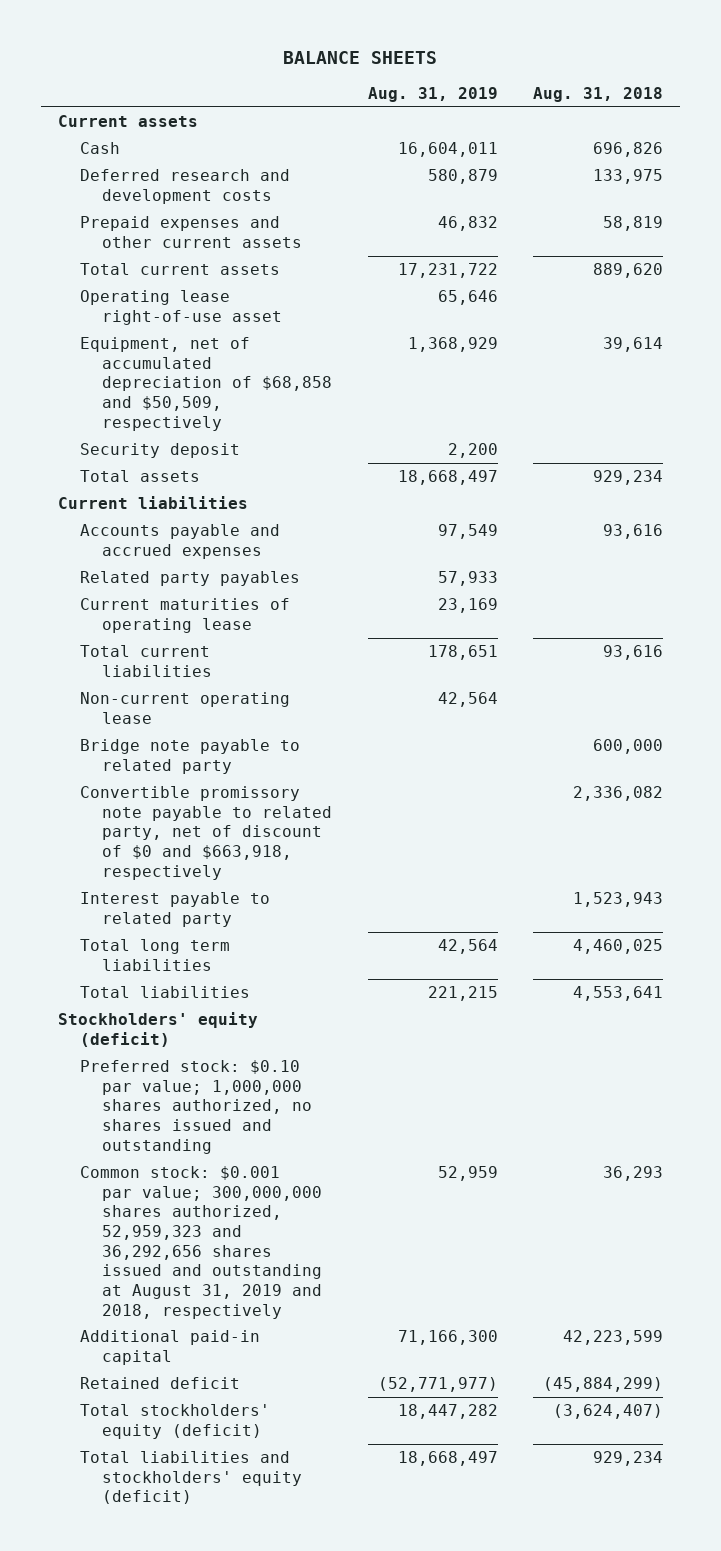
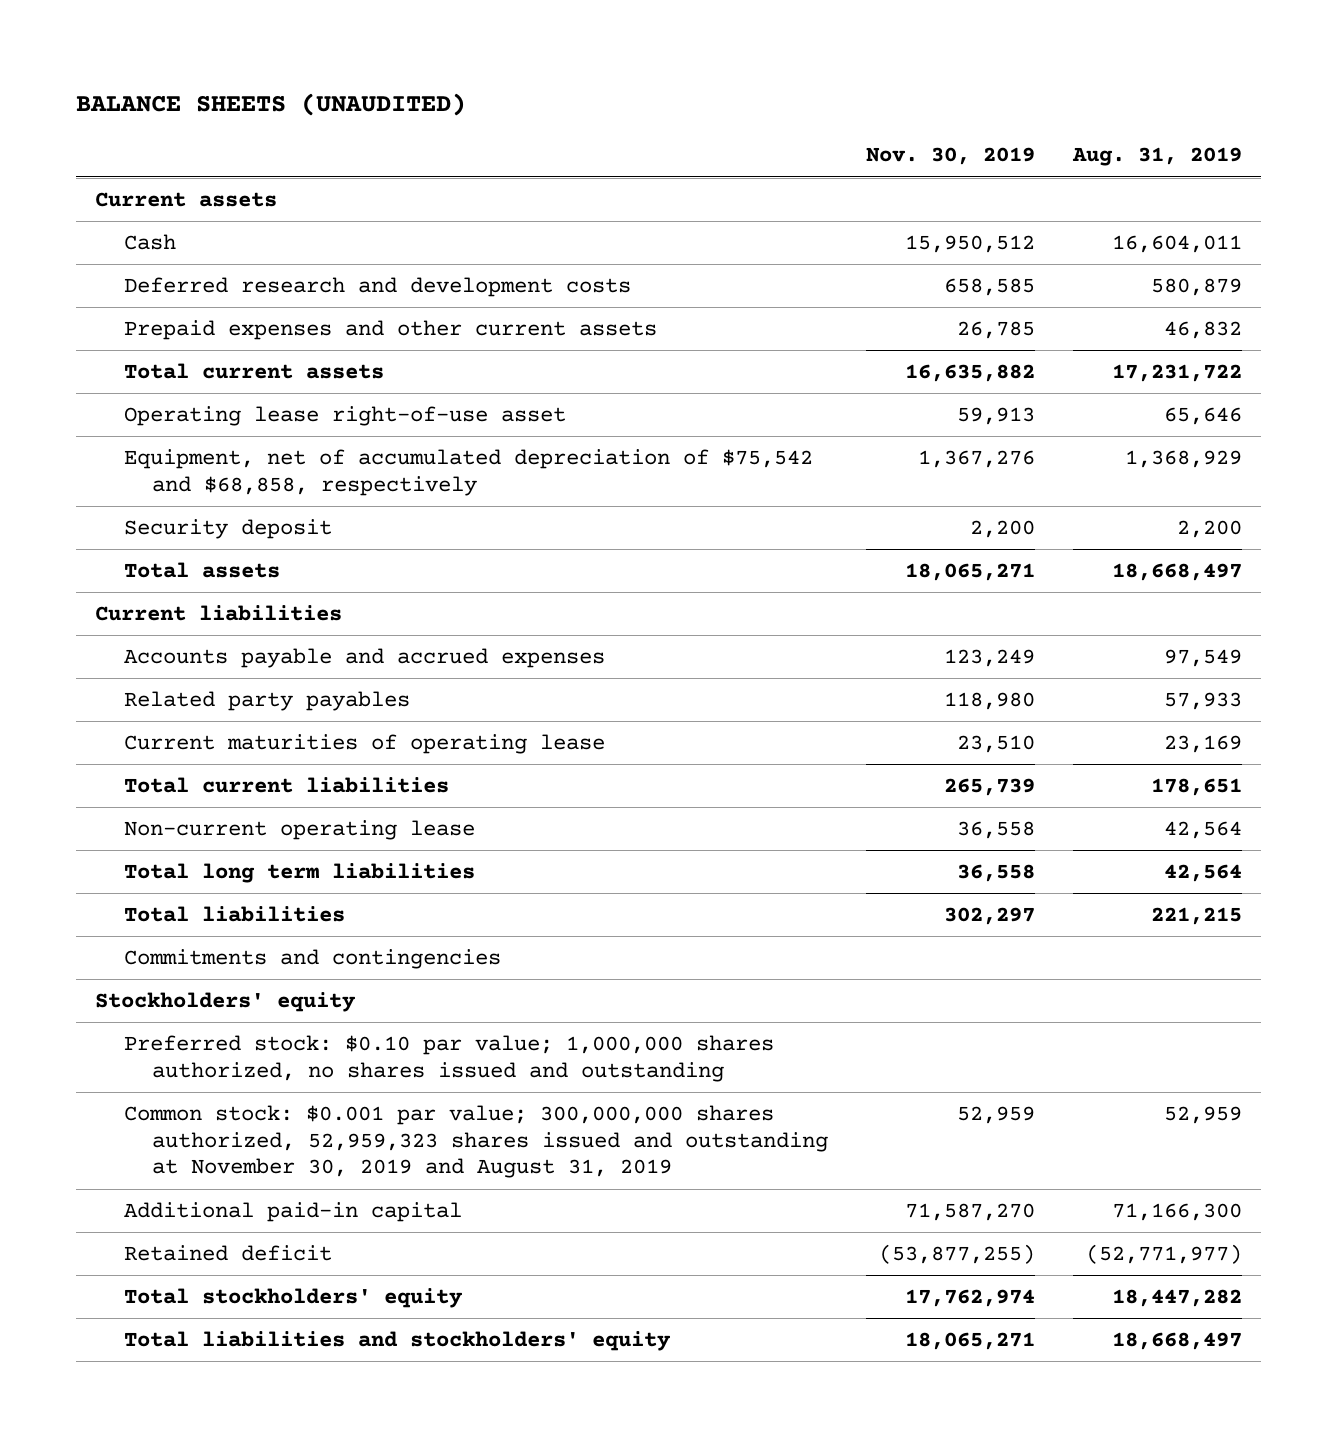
[283,51,438,65] BALANCE SHEETS -> [76,93,467,117] BALANCE SHEETS (UNAUDITED)
[532,86,663,102] Aug. 31, 2018 -> none
none -> [866,147,1036,166] Nov. 30, 2019
[80,337,333,431] Equipment, net of accumulated depreciation of $68,858 and $50,509, respectively -> [123,449,813,496] Equipment, net of accumulated depreciation of $75,542 and $68,858, respectively
[80,739,301,774] Bridge note payable to related party -> none
[80,786,333,880] Convertible promissory note payable to related party, net of discount of $0 and $663,918, respectively -> none
[80,892,271,927] Interest payable to related party -> none
none -> [123,949,501,970] Commitments and contingencies
[58,1012,259,1047] Stockholders' equity (deficit) -> [95,992,357,1013] Stockholders' equity
[80,1166,323,1319] Common stock: $0.001 par value; 300,000,000 shares authorized, 52,959,323 and 36,292,656 shares issued and outstanding at August 31, 2019 and 2018, respectively -> [123,1105,829,1179] Common stock: $0.001 par value; 300,000,000 shares authorized, 52,959,323 shares issued and outstanding at November 30, 2019 and August 31, 2019
[80,1404,271,1439] Total stockholders' equity (deficit) -> [123,1288,463,1309] Total stockholders' equity
[80,1451,303,1505] Total liabilities and stockholders' equity (deficit) -> [123,1331,671,1352] Total liabilities and stockholders' equity

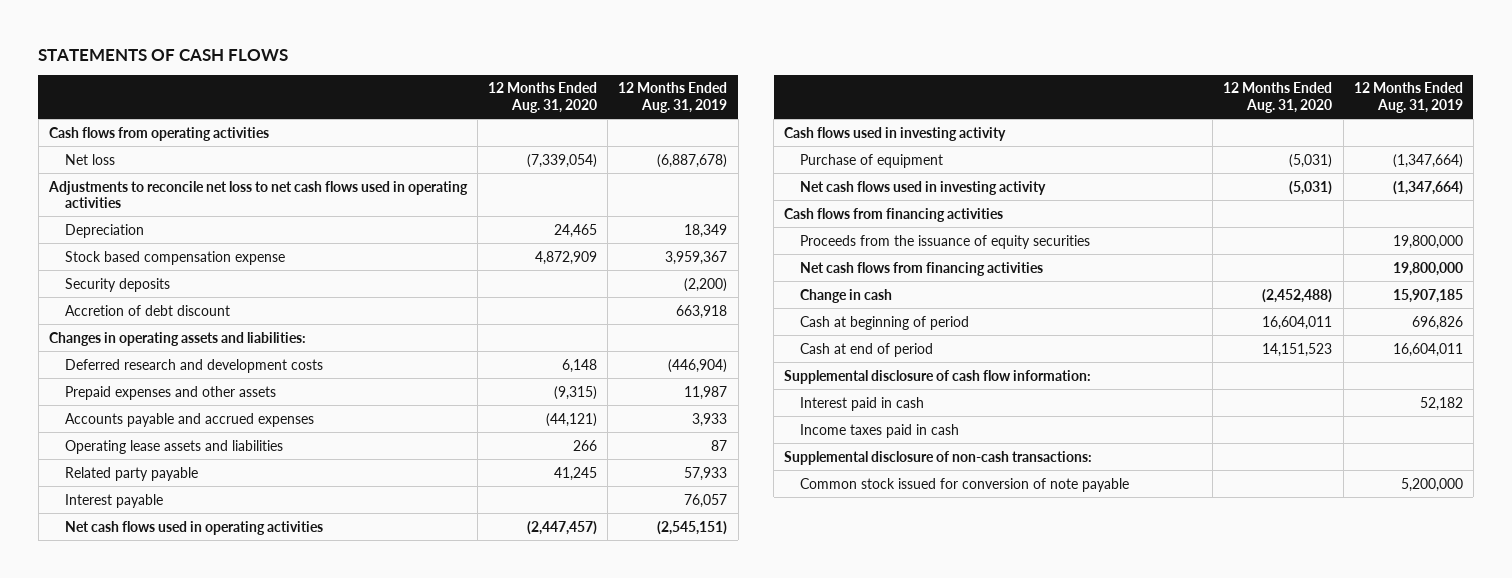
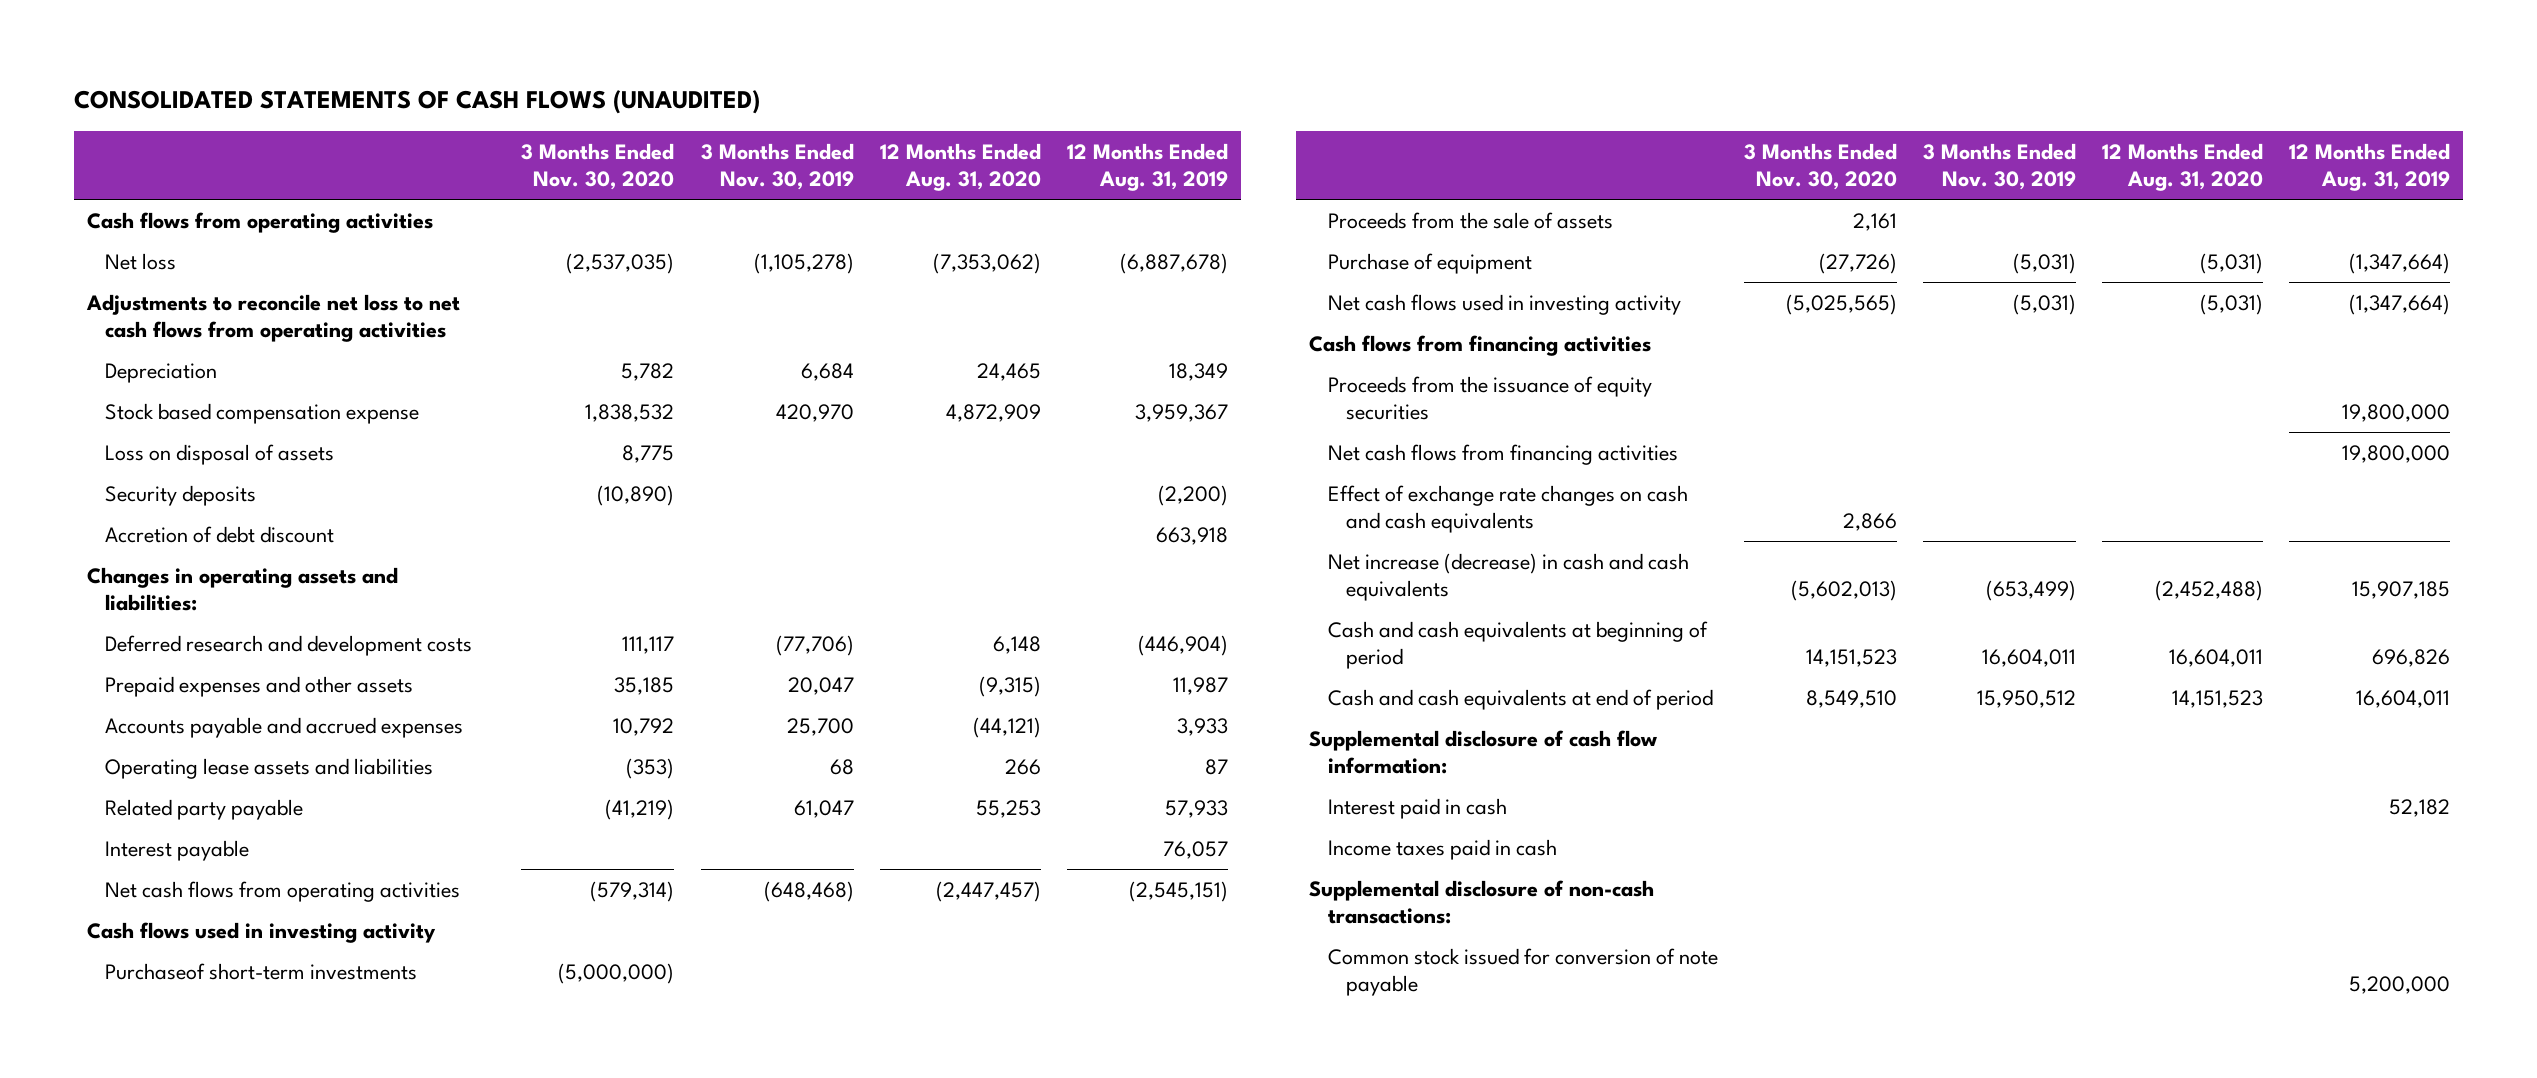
[38,48,289,61] STATEMENTS OF CASH FLOWS -> [74,90,761,115] CONSOLIDATED STATEMENTS OF CASH FLOWS (UNAUDITED)
none -> [521,142,675,190] 3 Months Ended Nov. 30, 2020
none -> [700,142,854,190] 3 Months Ended Nov. 30, 2019
[527,153,598,168] (7,339,054) -> [932,252,1041,274] (7,353,062)
[48,180,469,208] Adjustments to reconcile net loss to net cash flows used in operating activities -> [86,293,461,343] Adjustments to reconcile net loss to net cash flows from operating activities
none -> [105,443,335,465] Loss on disposal of assets
[554,466,598,481] 41,245 -> [975,799,1041,818] 55,253
[65,520,324,535] Net cash flows used in operating activities -> [105,880,461,902] Net cash flows from operating activities
none -> [105,962,418,980] Purchaseof short-term investments
none -> [1327,211,1613,229] Proceeds from the sale of assets
none -> [1327,484,1688,534] Effect of exchange rate changes on cash and cash equivalents
[800,288,893,303] Change in cash -> [1327,552,1689,602] Net increase (decrease) in cash and cash equivalents
[800,315,970,330] Cash at beginning of period -> [1327,620,1708,670] Cash and cash equivalents at beginning of period
[800,342,934,357] Cash at end of period -> [1327,688,1713,710] Cash and cash equivalents at end of period

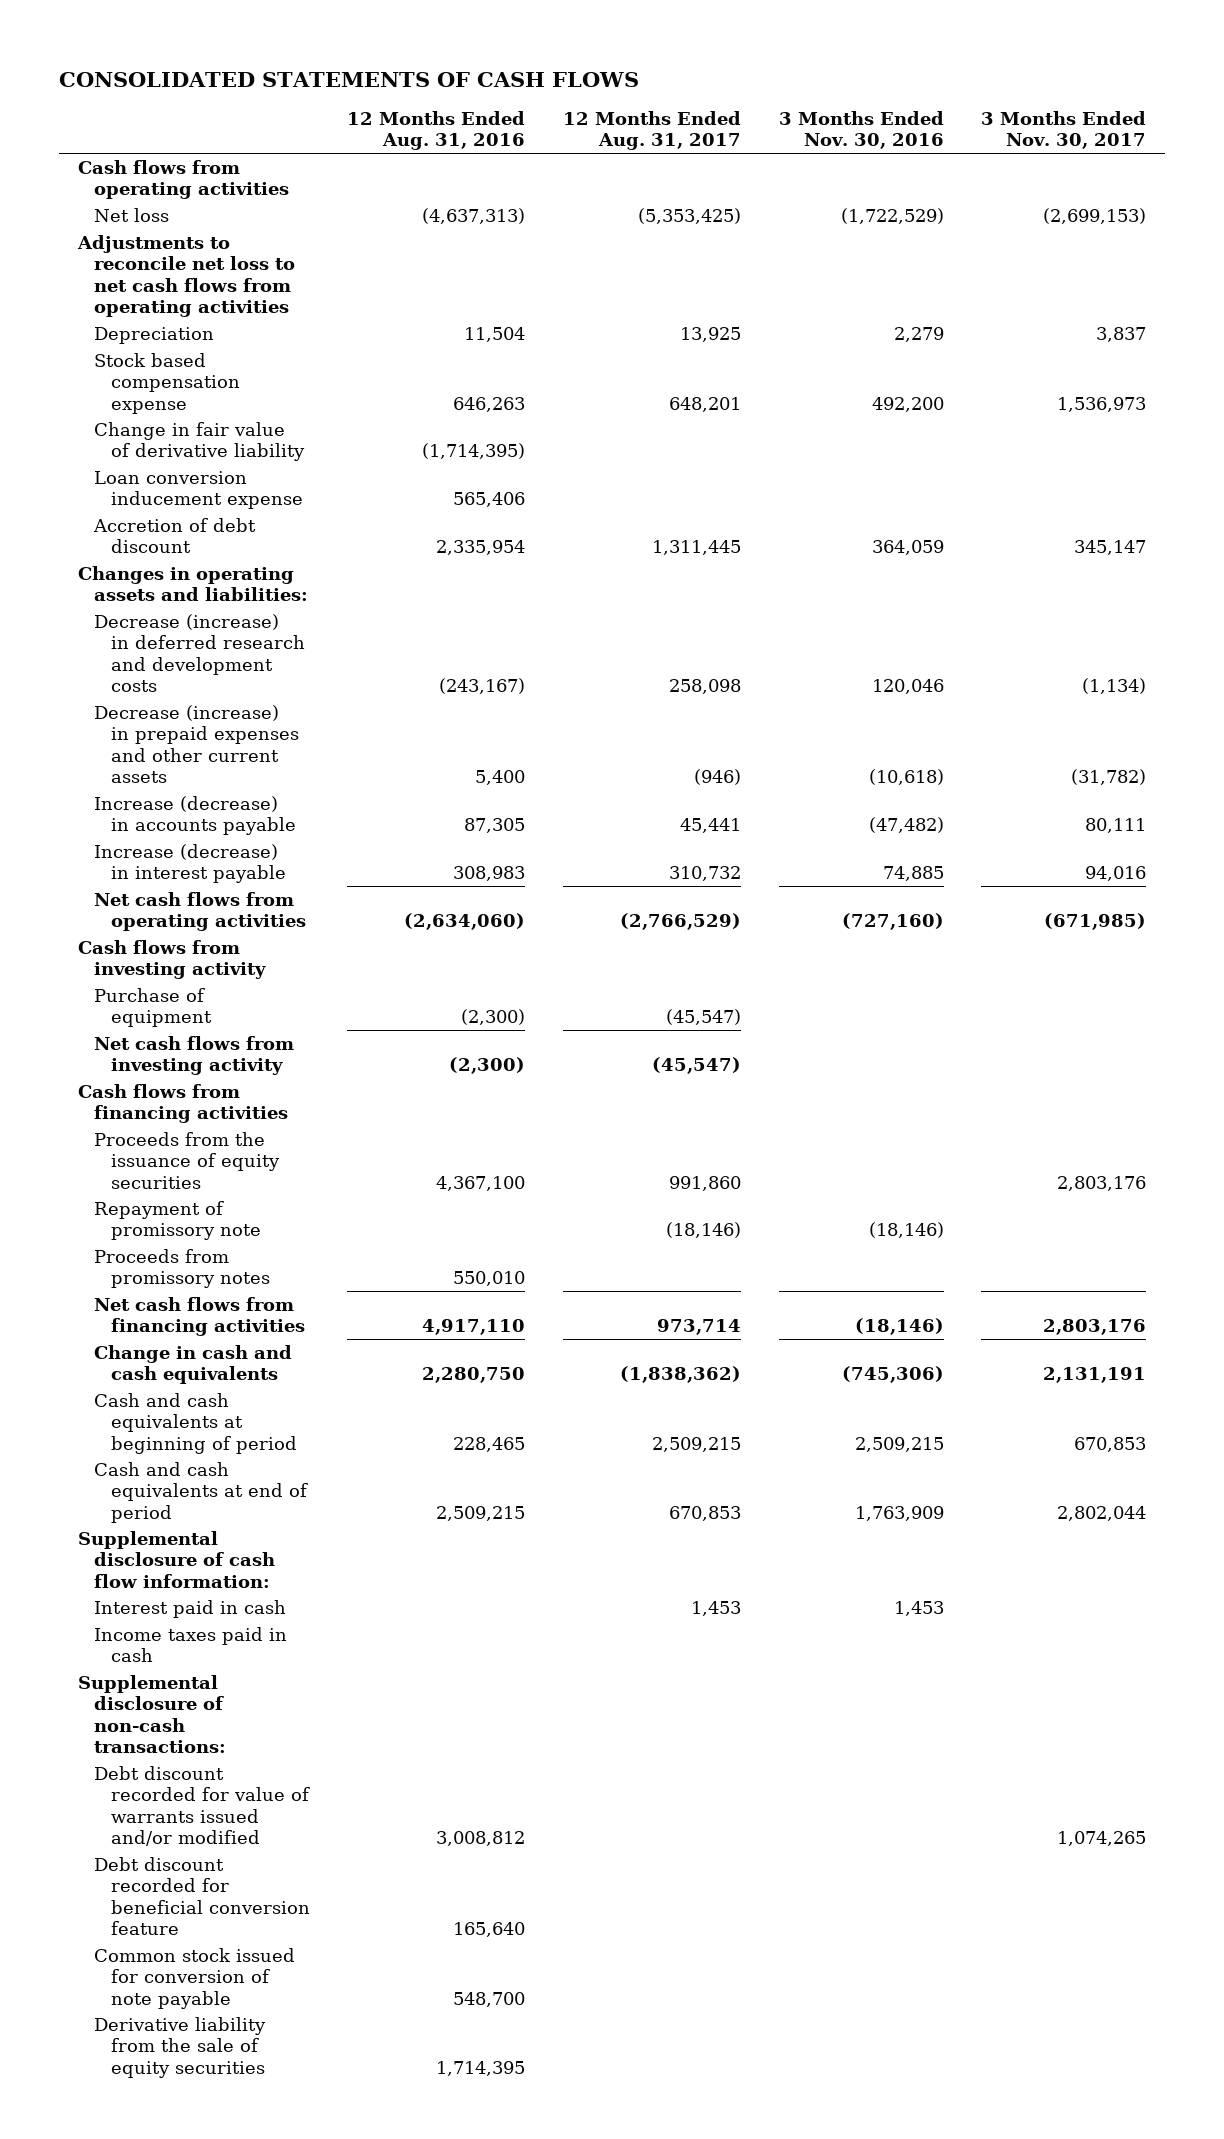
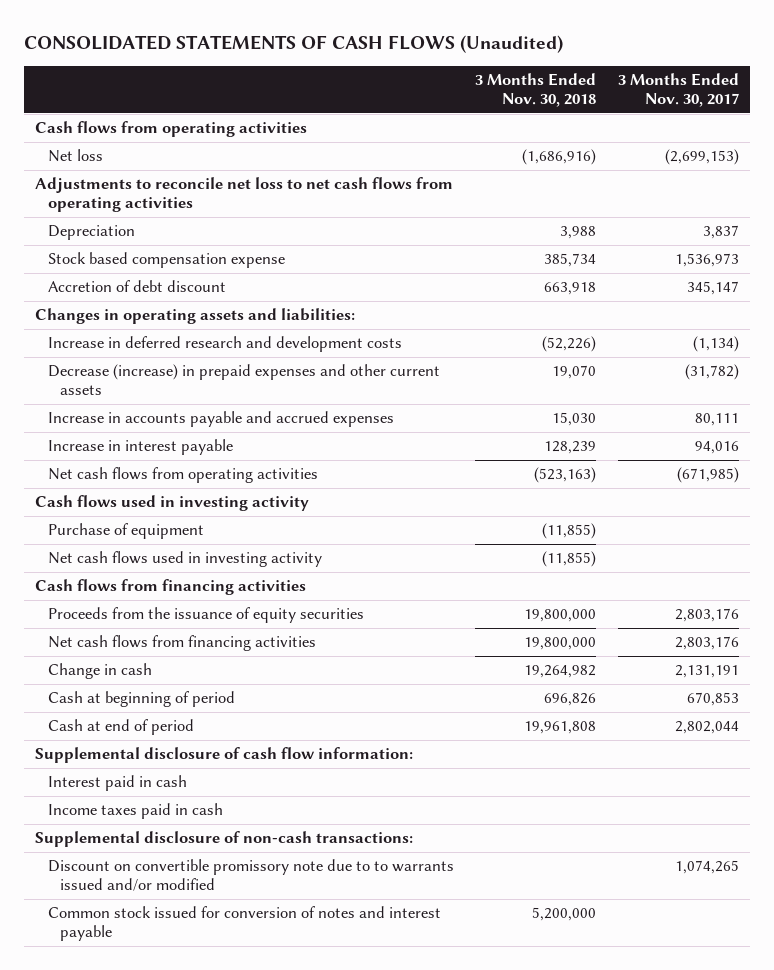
[58,71,639,87] CONSOLIDATED STATEMENTS OF CASH FLOWS -> [23,35,563,54] CONSOLIDATED STATEMENTS OF CASH FLOWS (Unaudited)
[347,110,526,151] 12 Months Ended Aug. 31, 2016 -> none
[562,110,741,151] 12 Months Ended Aug. 31, 2017 -> none
[778,110,944,150] 3 Months Ended Nov. 30, 2016 -> none
none -> [475,72,597,108] 3 Months Ended Nov. 30, 2018
[94,422,305,462] Change in fair value of derivative liability -> none
[94,471,303,510] Loan conversion inducement expense -> none
[94,614,305,692] Decrease (increase) in deferred research and development costs -> [47,336,402,353] Increase in deferred research and development costs
[94,796,296,836] Increase (decrease) in accounts payable -> [47,411,394,428] Increase in accounts payable and accrued expenses
[94,844,286,884] Increase (decrease) in interest payable -> [47,439,233,456] Increase in interest payable
[77,940,267,980] Cash flows from investing activity -> [34,495,309,512] Cash flows used in investing activity
[94,1036,295,1076] Net cash flows from investing activity -> [47,551,322,568] Net cash flows used in investing activity
[94,1201,261,1241] Repayment of promissory note -> none
[94,1249,270,1289] Proceeds from promissory notes -> none
[94,1345,293,1385] Change in cash and cash equivalents -> [47,663,152,680] Change in cash
[94,1393,297,1454] Cash and cash equivalents at beginning of period -> [47,691,235,708] Cash at beginning of period
[94,1462,308,1523] Cash and cash equivalents at end of period -> [47,719,194,736] Cash at end of period
[94,1857,310,1935] Debt discount recorded for beneficial conversion feature -> none
[94,2017,267,2078] Derivative liability from the sale of equity securities -> none
[94,1766,310,1846] Debt discount recorded for value of warrants issued and/or modified -> [47,859,454,892] Discount on convertible promissory note due to to warrants issued and/or modified
[94,1948,296,2009] Common stock issued for conversion of note payable -> [47,906,441,942] Common stock issued for conversion of notes and interest payable

